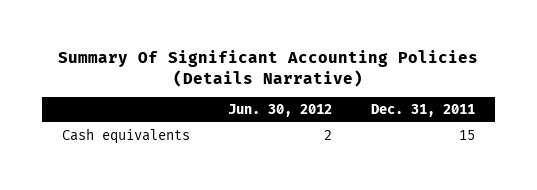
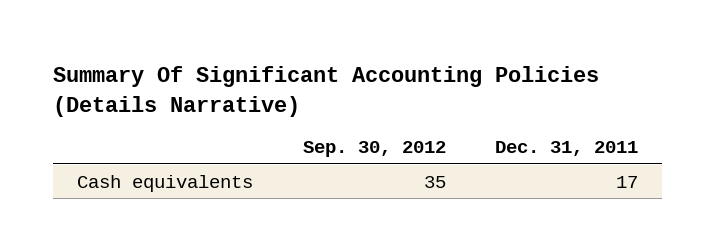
[228,104,333,118] Jun. 30, 2012 -> none
none -> [302,141,446,158] Sep. 30, 2012
[459,130,476,141] 15 -> [615,175,638,188] 17

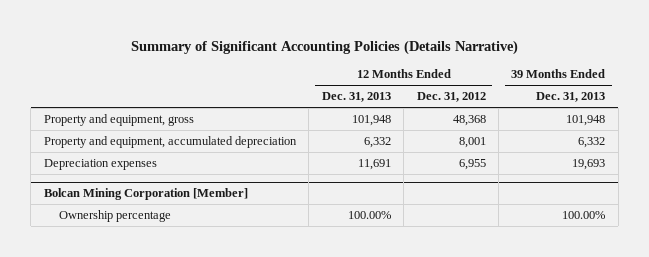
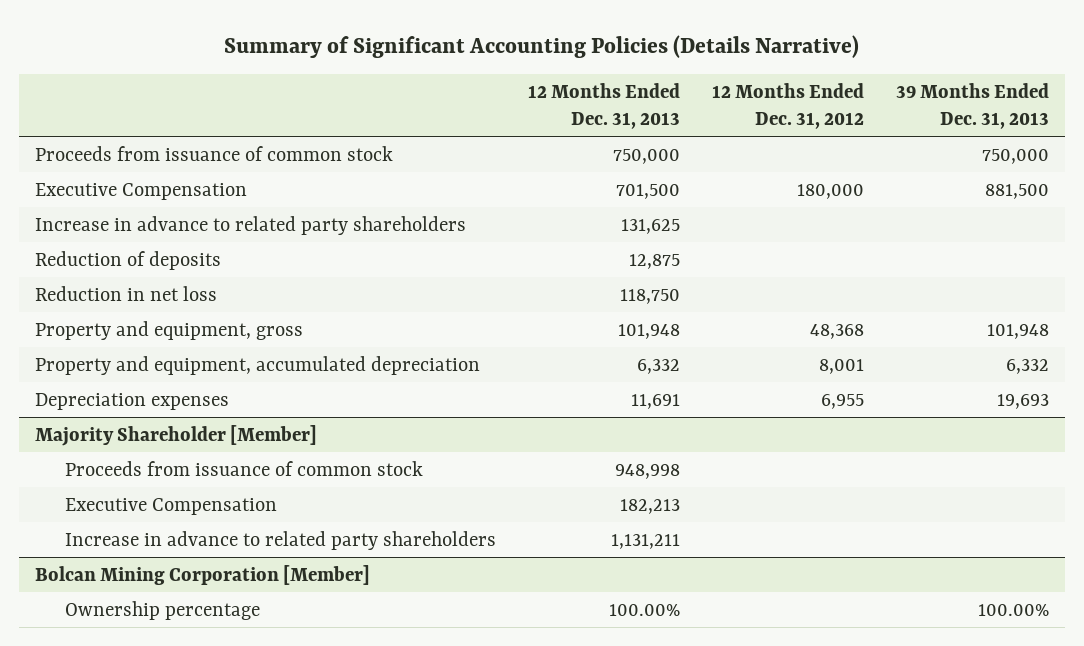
none -> [34,145,393,161] Proceeds from issuance of common stock
none -> [34,182,247,200] Executive Compensation
none -> [34,215,466,235] Increase in advance to related party shareholders
none -> [34,250,221,270] Reduction of deposits
none -> [34,285,217,301] Reduction in net loss
none -> [34,424,317,446] Majority Shareholder [Member]
none -> [65,460,424,476] Proceeds from issuance of common stock
none -> [65,497,278,515] Executive Compensation
none -> [65,530,497,550] Increase in advance to related party shareholders

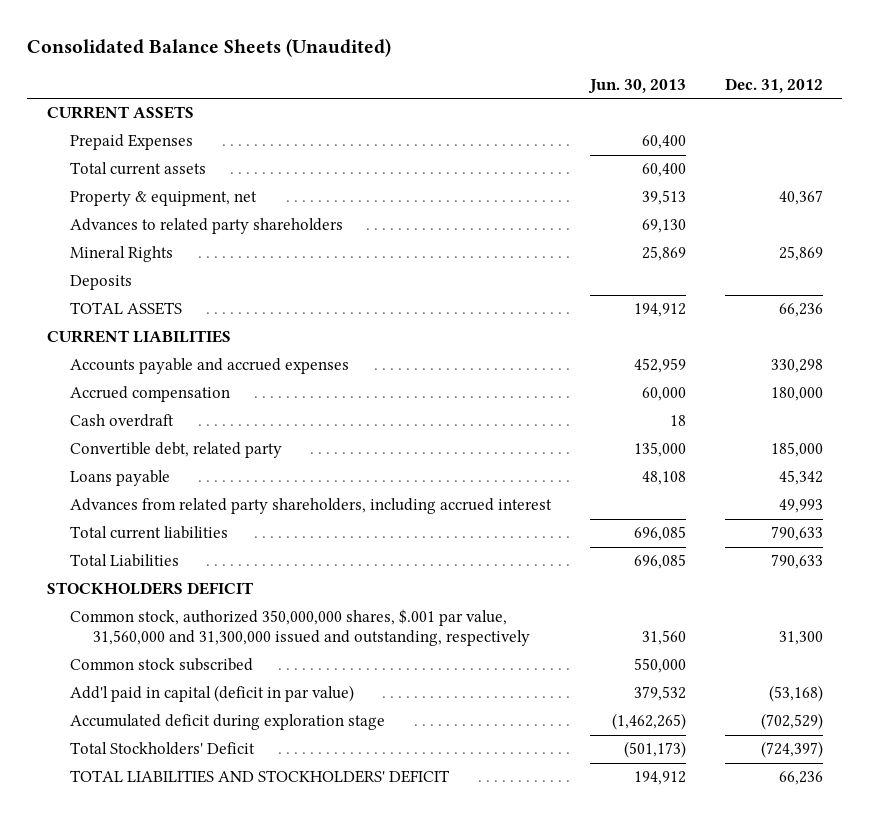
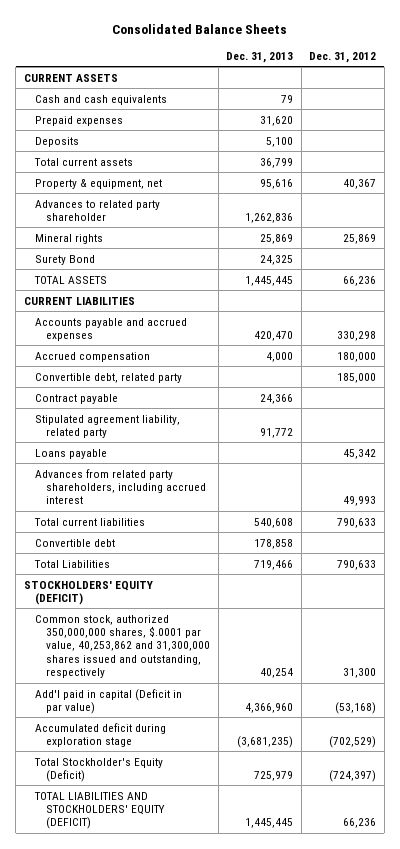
[27,38,392,58] Consolidated Balance Sheets (Unaudited) -> [111,23,287,34] Consolidated Balance Sheets
[587,78,686,94] Jun. 30, 2013 -> none
none -> [226,52,294,64] Dec. 31, 2013
none -> [34,94,167,105] Cash and cash equivalents
[69,134,193,151] Prepaid Expenses -> [34,115,123,126] Prepaid expenses
[69,275,132,291] Deposits -> [34,136,79,147] Deposits
[69,218,343,235] Advances to related party shareholders -> [34,199,160,222] Advances to related party shareholder
[69,246,173,263] Mineral Rights -> [34,233,103,244] Mineral rights
none -> [34,254,95,265] Surety Bond
[69,414,174,428] Cash overdraft -> none
none -> [34,393,118,404] Contract payable
none -> [34,414,180,439] Stipulated agreement liability, related party
none -> [34,538,115,547] Convertible debt
[69,658,253,672] Common stock subscribed -> none
[46,582,253,596] STOCKHOLDERS DEFICIT -> [23,580,153,606] STOCKHOLDERS' EQUITY (DEFICIT)
[69,609,530,647] Common stock, authorized 350,000,000 shares, $.001 par value, 31,560,000 and 31,300,000 issued and outstanding, respectively -> [34,614,211,679] Common stock, authorized 350,000,000 shares, $.0001 par value, 40,253,862 and 31,300,000 shares issued and outstanding, respectively
[69,685,354,703] Add'l paid in capital (deficit in par value) -> [34,688,182,715] Add'l paid in capital (Deficit in par value)
[69,742,255,756] Total Stockholders' Deficit -> [33,757,163,783] Total Stockholder's Equity (Deficit)
[69,770,450,784] TOTAL LIABILITIES AND STOCKHOLDERS' DEFICIT -> [33,791,166,830] TOTAL LIABILITIES AND STOCKHOLDERS' EQUITY (DEFICIT)

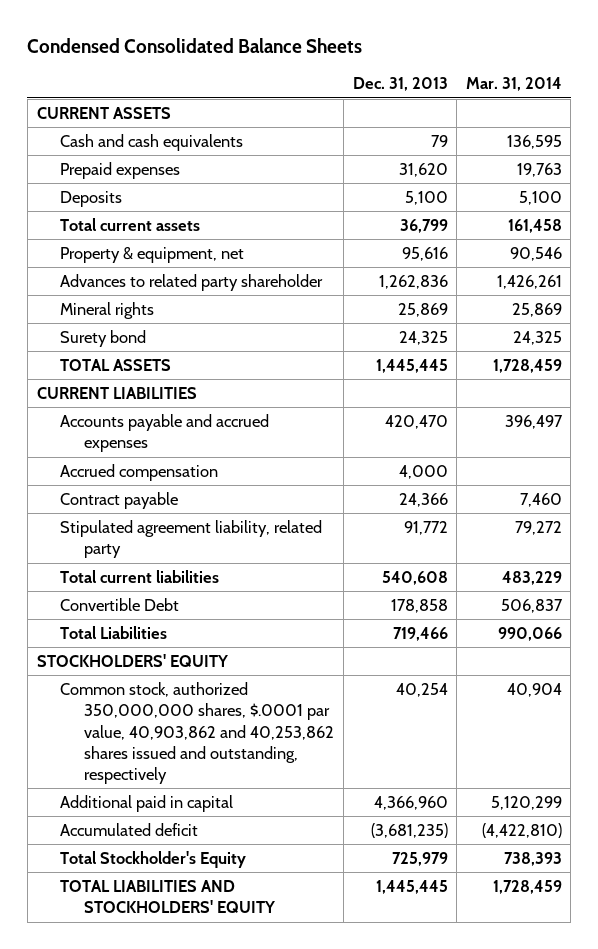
[111,23,287,34] Consolidated Balance Sheets -> [27,38,363,54] Condensed Consolidated Balance Sheets
[309,52,377,64] Dec. 31, 2012 -> none
none -> [465,77,562,92] Mar. 31, 2014
[34,254,95,265] Surety Bond -> [60,329,147,347] Surety bond
[34,372,182,383] Convertible debt, related party -> none
[34,448,107,459] Loans payable -> none
[34,468,207,505] Advances from related party shareholders, including accrued interest -> none
[34,538,115,547] Convertible debt -> [60,597,180,611] Convertible Debt
[23,580,153,606] STOCKHOLDERS' EQUITY (DEFICIT) -> [36,653,228,667] STOCKHOLDERS' EQUITY
[34,614,211,679] Common stock, authorized 350,000,000 shares, $.0001 par value, 40,253,862 and 31,300,000 shares issued and outstanding, respectively -> [60,681,335,785] Common stock, authorized 350,000,000 shares, $.0001 par value, 40,903,862 and 40,253,862 shares issued and outstanding, respectively
[34,688,182,715] Add'l paid in capital (Deficit in par value) -> [60,794,234,812] Additional paid in capital
[34,722,166,748] Accumulated deficit during exploration stage -> [60,822,199,836] Accumulated deficit
[33,757,163,783] Total Stockholder's Equity (Deficit) -> [60,850,247,868] Total Stockholder's Equity
[33,791,166,830] TOTAL LIABILITIES AND STOCKHOLDERS' EQUITY (DEFICIT) -> [60,879,276,914] TOTAL LIABILITIES AND STOCKHOLDERS' EQUITY

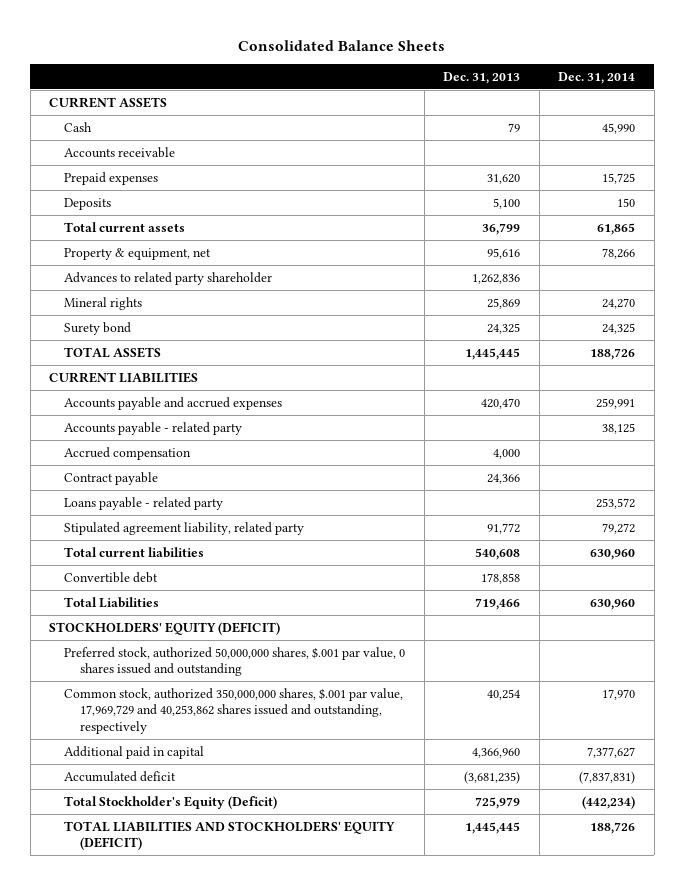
[27,38,363,54] Condensed Consolidated Balance Sheets -> [238,39,446,51] Consolidated Balance Sheets
[465,77,562,92] Mar. 31, 2014 -> none
none -> [558,71,636,84] Dec. 31, 2014
[60,133,244,151] Cash and cash equivalents -> [64,121,93,132] Cash
none -> [64,146,176,158] Accounts receivable
none -> [64,421,243,435] Accounts payable - related party
none -> [64,496,224,510] Loans payable - related party
[60,597,180,611] Convertible Debt -> [64,571,159,583] Convertible debt
[36,653,228,667] STOCKHOLDERS' EQUITY -> [49,621,281,635] STOCKHOLDERS' EQUITY (DEFICIT)
none -> [64,646,406,677] Preferred stock, authorized 50,000,000 shares, $.001 par value, 0 shares issued and outstanding
[60,681,335,785] Common stock, authorized 350,000,000 shares, $.0001 par value, 40,903,862 and 40,253,862 shares issued and outstanding, respectively -> [64,687,404,735] Common stock, authorized 350,000,000 shares, $.001 par value, 17,969,729 and 40,253,862 shares issued and outstanding, respectively
[60,850,247,868] Total Stockholder's Equity -> [64,795,278,809] Total Stockholder's Equity (Deficit)
[60,879,276,914] TOTAL LIABILITIES AND STOCKHOLDERS' EQUITY -> [64,820,396,851] TOTAL LIABILITIES AND STOCKHOLDERS' EQUITY (DEFICIT)

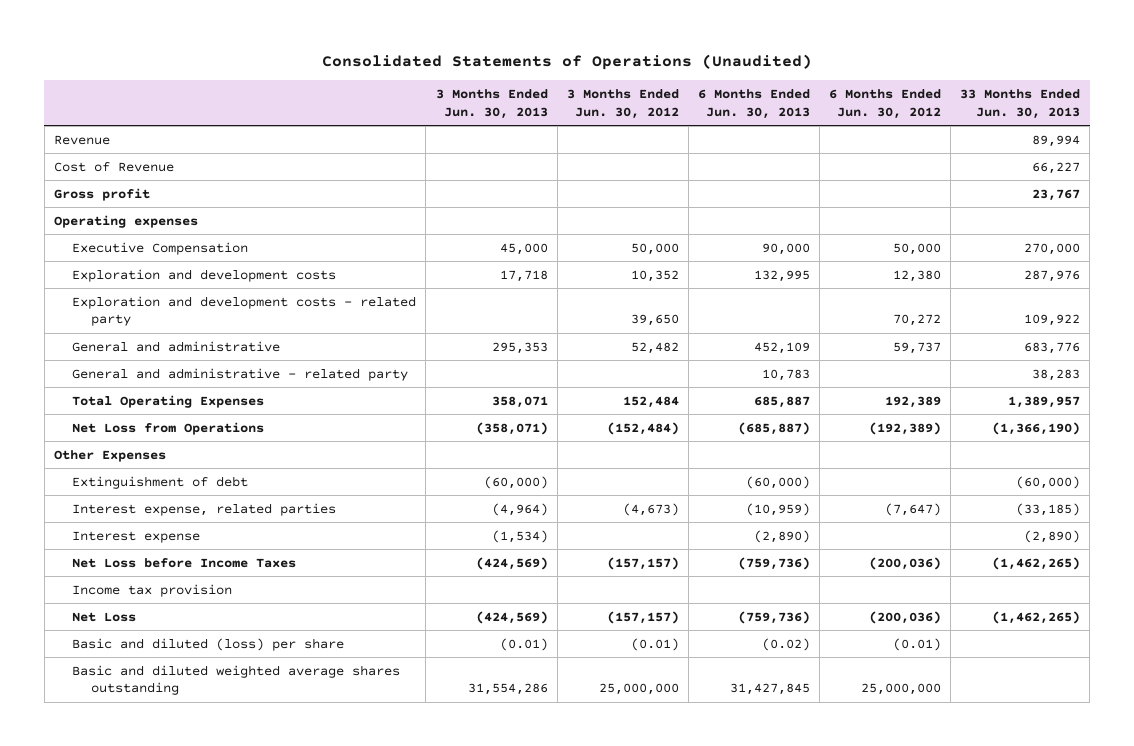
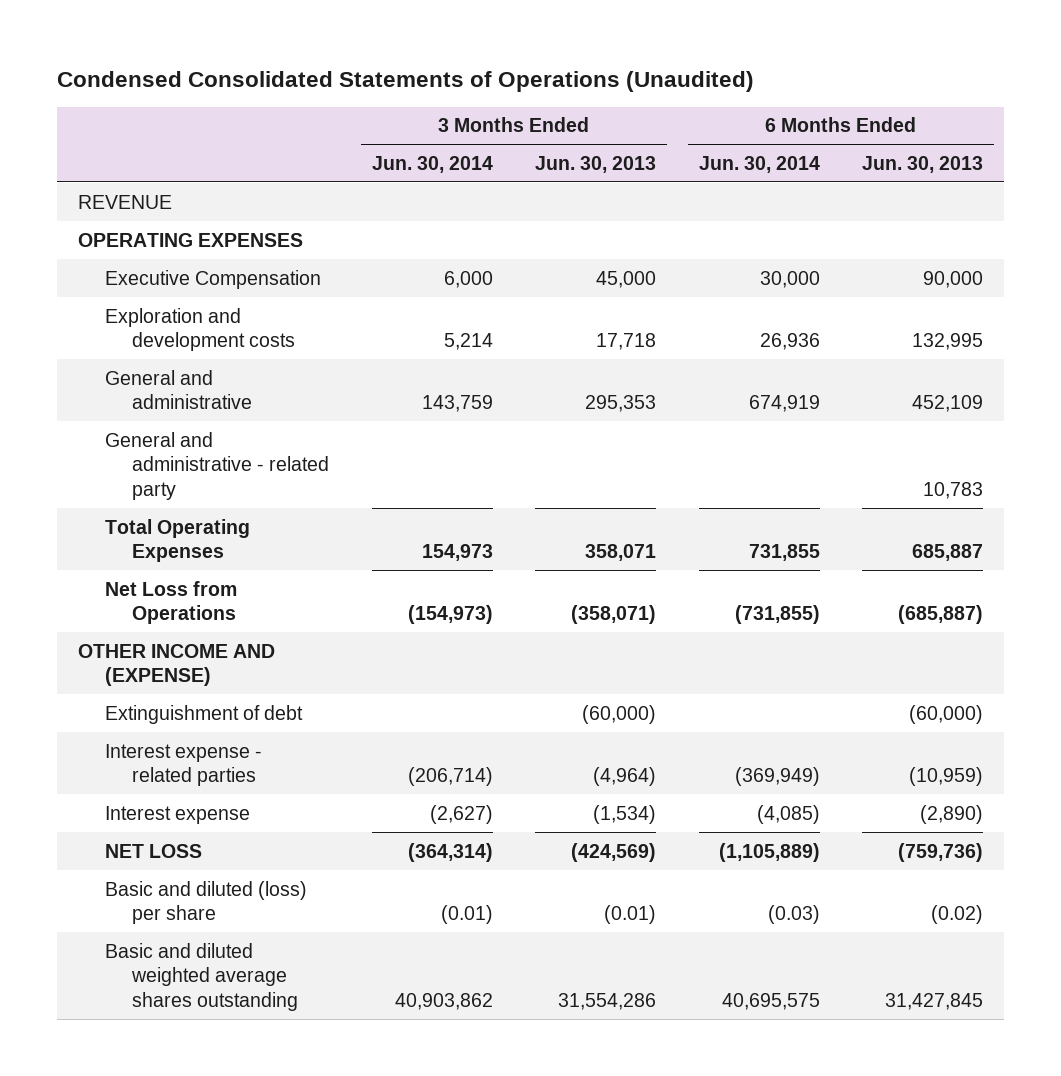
[322,54,813,71] Consolidated Statements of Operations (Unaudited) -> [56,70,754,92] Condensed Consolidated Statements of Operations (Unaudited)
[566,89,679,119] 3 Months Ended Jun. 30, 2012 -> none
[829,89,942,119] 6 Months Ended Jun. 30, 2012 -> none
[960,89,1081,119] 33 Months Ended Jun. 30, 2013 -> none
none -> [371,155,493,173] Jun. 30, 2014
none -> [698,155,820,173] Jun. 30, 2014
[53,161,174,172] Cost of Revenue -> none
[53,187,150,201] Gross profit -> none
[53,134,110,145] Revenue -> [77,194,172,209] REVENUE
[53,214,198,228] Operating expenses -> [77,232,303,247] OPERATING EXPENSES
[72,295,417,327] Exploration and development costs - related party -> none
[53,449,166,462] Other Expenses -> [77,643,275,687] OTHER INCOME AND (EXPENSE)
[72,502,337,516] Interest expense, related parties -> [105,743,263,787] Interest expense - related parties
[72,557,297,568] Net Loss before Income Taxes -> none
[72,583,233,597] Income tax provision -> none
[72,611,137,622] Net Loss -> [105,843,203,858] NET LOSS

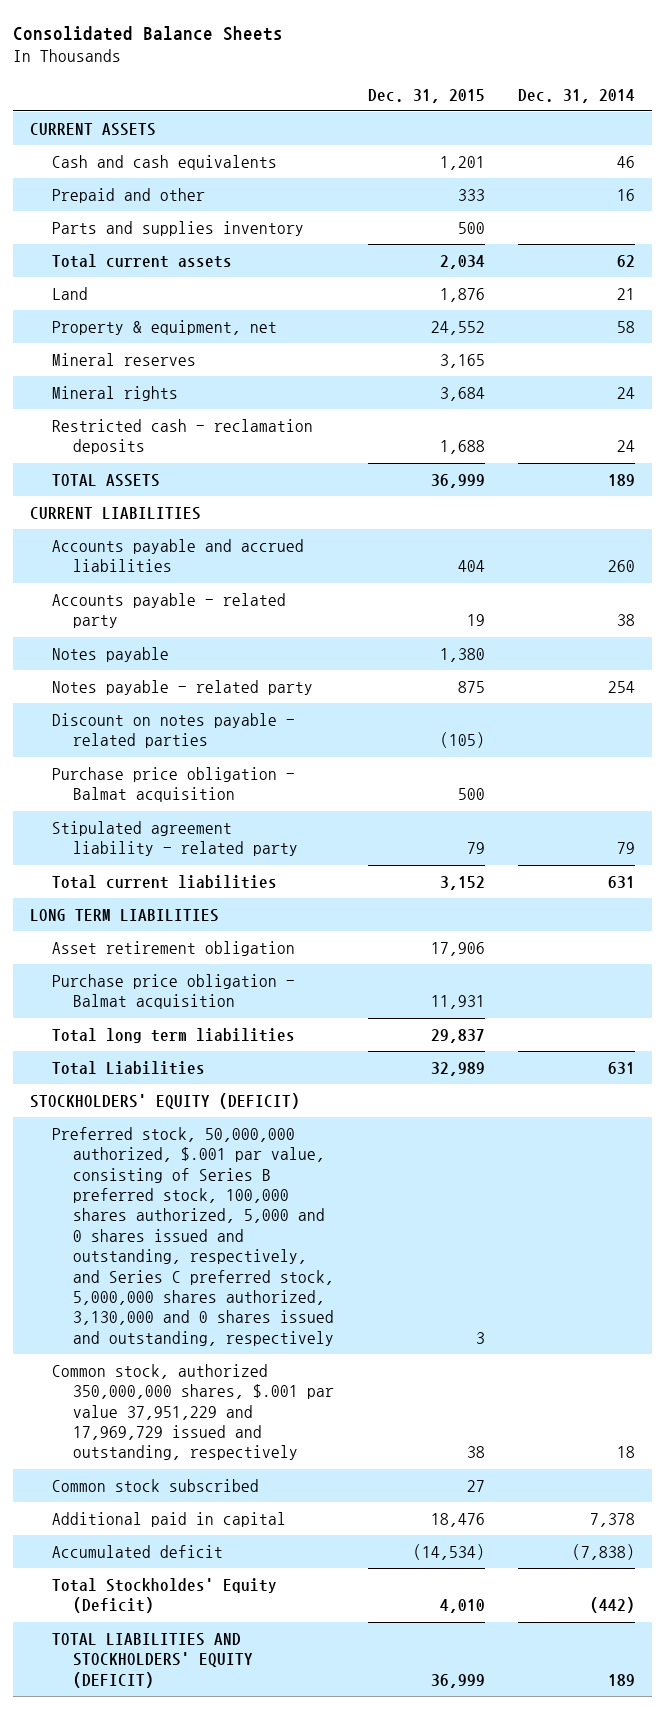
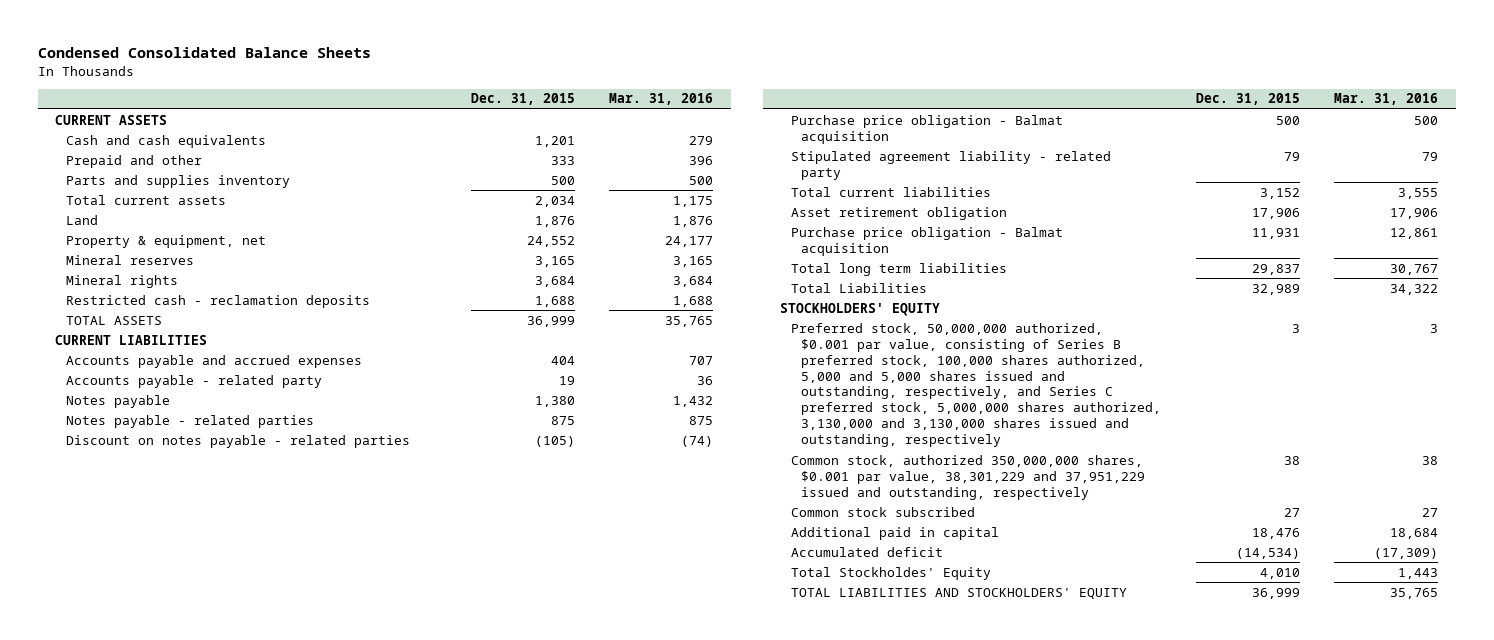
[13,25,284,41] Consolidated Balance Sheets -> [38,47,372,59] Condensed Consolidated Balance Sheets
[518,88,636,103] Dec. 31, 2014 -> none
none -> [609,93,714,106] Mar. 31, 2016
[51,538,304,573] Accounts payable and accrued liabilities -> [65,354,362,368] Accounts payable and accrued expenses
[51,679,313,695] Notes payable - related party -> [65,414,314,428] Notes payable - related parties
[30,908,220,922] LONG TERM LIABILITIES -> none
[30,1092,301,1109] STOCKHOLDERS' EQUITY (DEFICIT) -> [780,302,941,316] STOCKHOLDERS' EQUITY
[51,1126,335,1346] Preferred stock, 50,000,000 authorized, $.001 par value, consisting of Series B preferred stock, 100,000 shares authorized, 5,000 and 0 shares issued and outstanding, respectively, and Series C preferred stock, 5,000,000 shares authorized, 3,130,000 and 0 shares issued and outstanding, respectively -> [790,322,1162,448] Preferred stock, 50,000,000 authorized, $0.001 par value, consisting of Series B preferred stock, 100,000 shares authorized, 5,000 and 5,000 shares issued and outstanding, respectively, and Series C preferred stock, 5,000,000 shares authorized, 3,130,000 and 3,130,000 shares issued and outstanding, respectively
[51,1363,335,1461] Common stock, authorized 350,000,000 shares, $.001 par value 37,951,229 and 17,969,729 issued and outstanding, respectively -> [790,454,1146,500] Common stock, authorized 350,000,000 shares, $0.001 par value, 38,301,229 and 37,951,229 issued and outstanding, respectively
[51,1577,277,1614] Total Stockholdes' Equity (Deficit) -> [790,566,991,580] Total Stockholdes' Equity
[51,1632,254,1688] TOTAL LIABILITIES AND STOCKHOLDERS' EQUITY (DEFICIT) -> [790,587,1127,599] TOTAL LIABILITIES AND STOCKHOLDERS' EQUITY

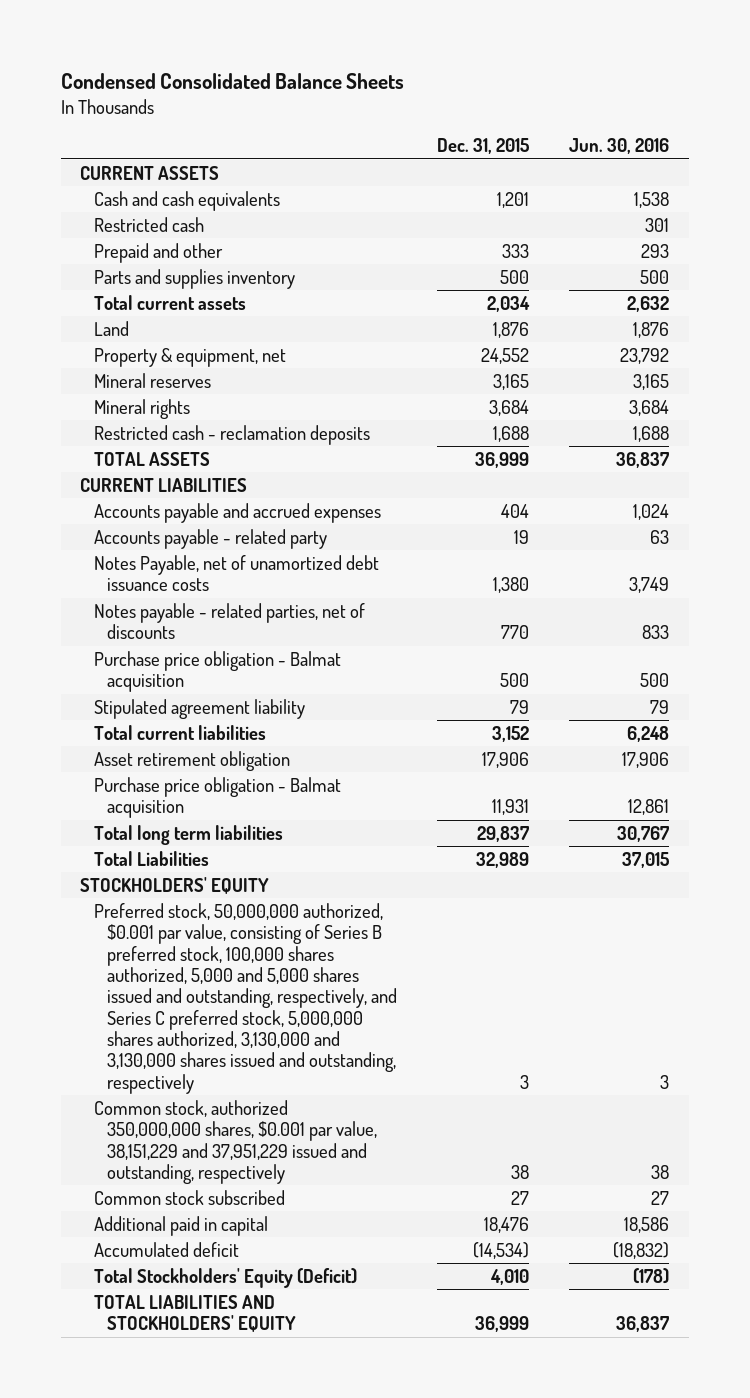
[609,93,714,106] Mar. 31, 2016 -> none
none -> [569,138,670,155] Jun. 30, 2016
none -> [93,216,204,232] Restricted cash
[65,414,314,428] Notes payable - related parties -> none
[65,394,170,408] Notes payable -> [93,554,379,592] Notes Payable, net of unamortized debt issuance costs
[65,434,410,448] Discount on notes payable - related parties -> [93,602,365,640] Notes payable - related parties, net of discounts
[534,435,575,447] (105) -> [501,625,530,640] 770
[790,150,1111,180] Stipulated agreement liability - related party -> [93,698,305,719] Stipulated agreement liability
[790,454,1146,500] Common stock, authorized 350,000,000 shares, $0.001 par value, 38,301,229 and 37,951,229 issued and outstanding, respectively -> [93,1099,378,1184] Common stock, authorized 350,000,000 shares, $0.001 par value, 38,151,229 and 37,951,229 issued and outstanding, respectively
[790,566,991,580] Total Stockholdes' Equity -> [93,1267,357,1288] Total Stockholders' Equity (Deficit)

